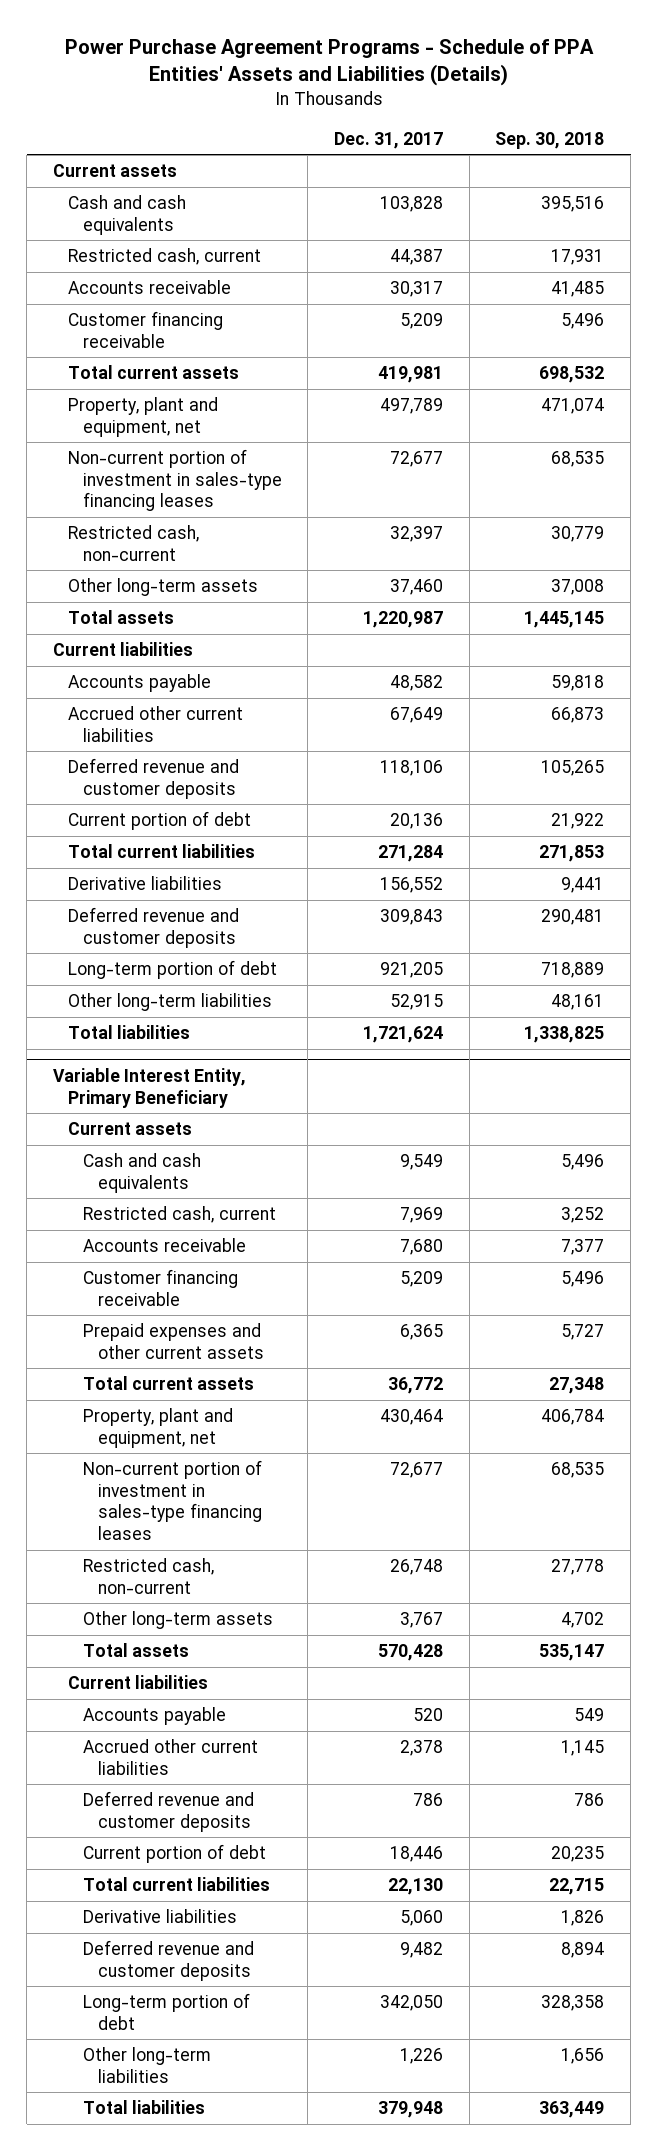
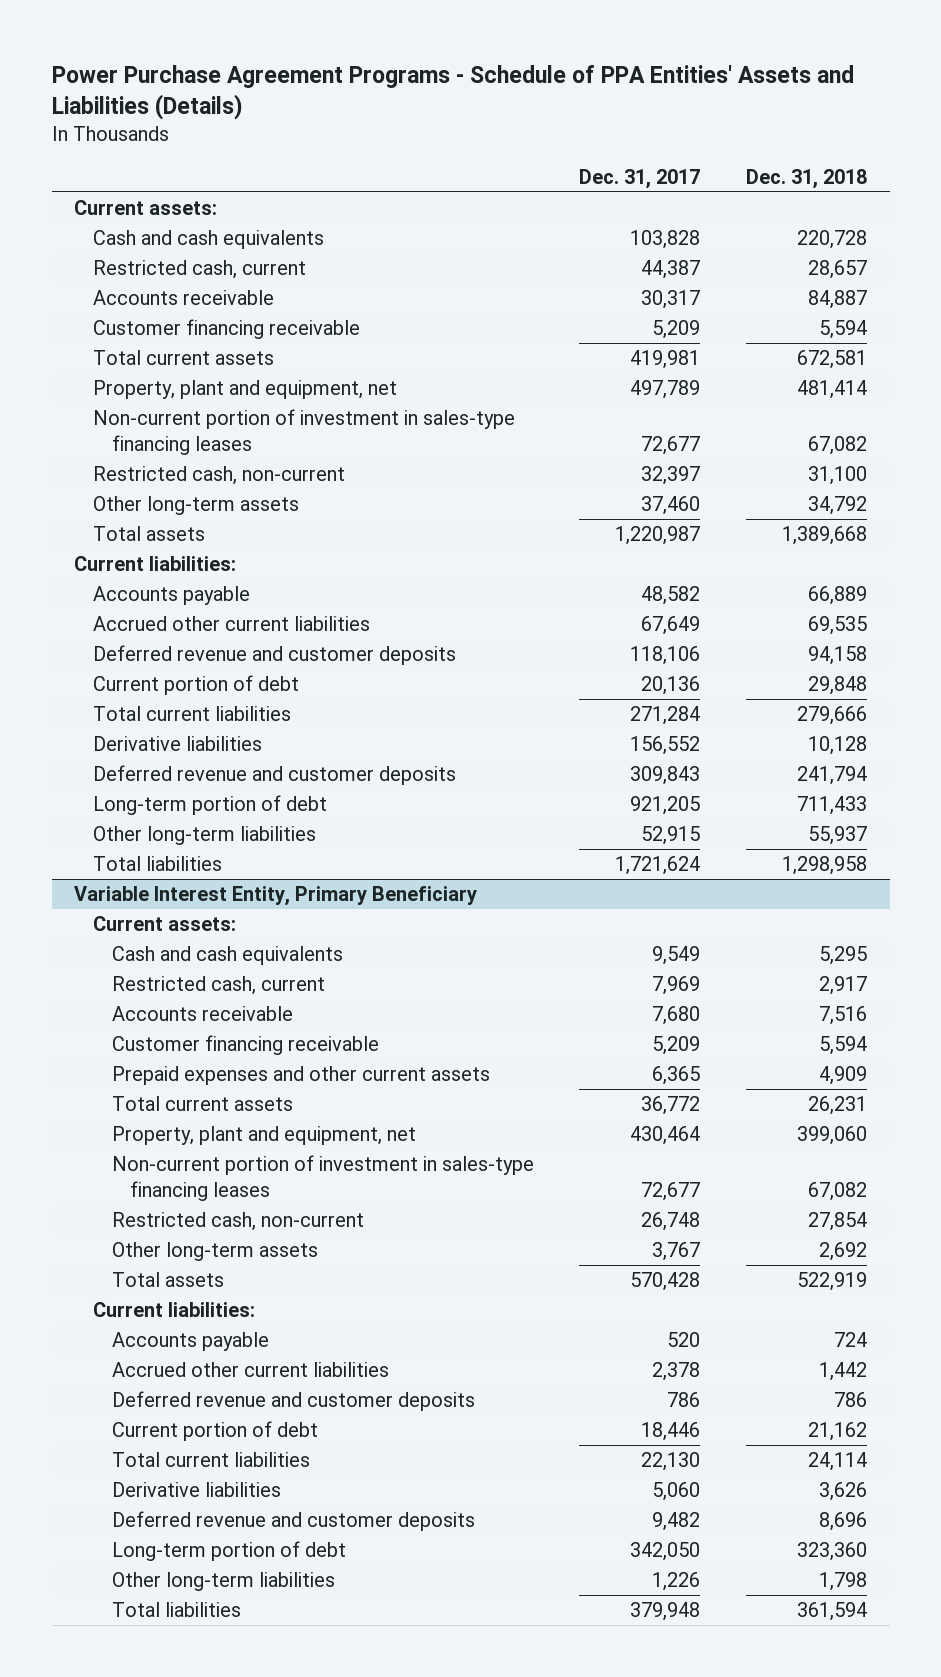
[495,131,605,149] Sep. 30, 2018 -> none
none -> [745,168,867,189] Dec. 31, 2018
[53,163,178,177] Current assets -> [74,200,218,216] Current assets:
[53,641,194,656] Current liabilities -> [74,556,237,572] Current liabilities:
[67,1121,192,1135] Current assets -> [92,916,236,932] Current assets:
[67,1674,208,1689] Current liabilities -> [92,1302,255,1318] Current liabilities:

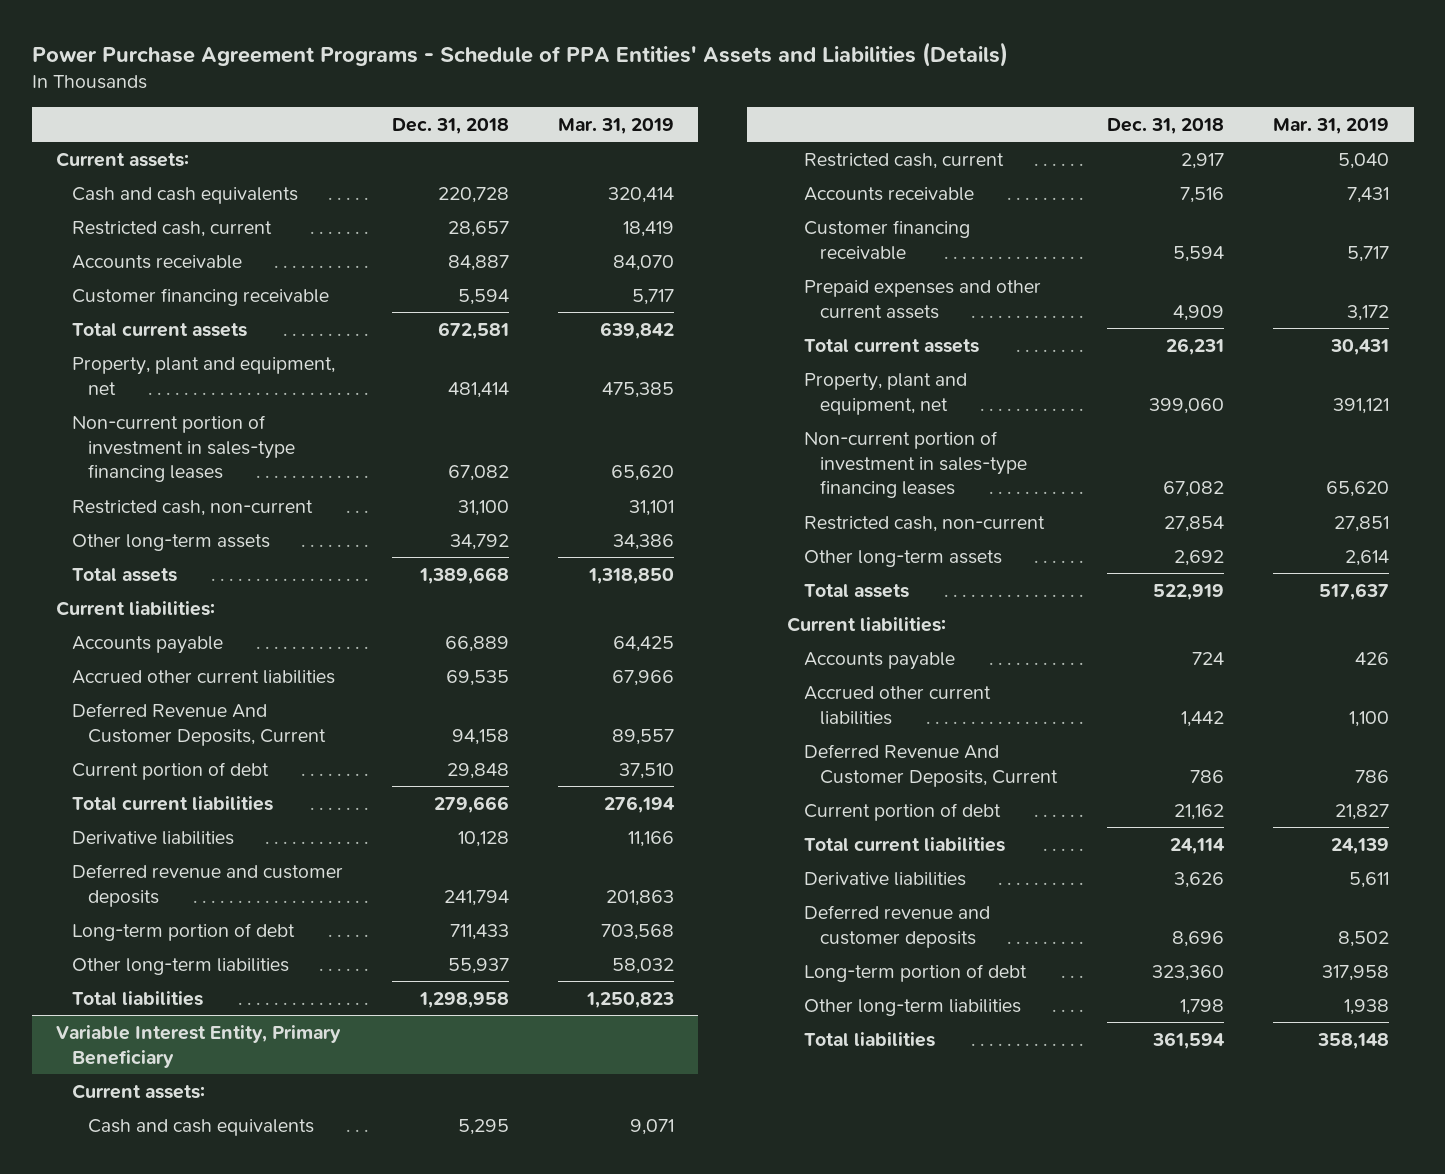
[579,168,701,189] Dec. 31, 2017 -> none
none -> [558,117,675,134] Mar. 31, 2019
[92,645,456,666] Deferred revenue and customer deposits -> [72,702,327,746] Deferred Revenue And Customer Deposits, Current
[111,1391,475,1412] Deferred revenue and customer deposits -> [803,743,1058,787] Deferred Revenue And Customer Deposits, Current

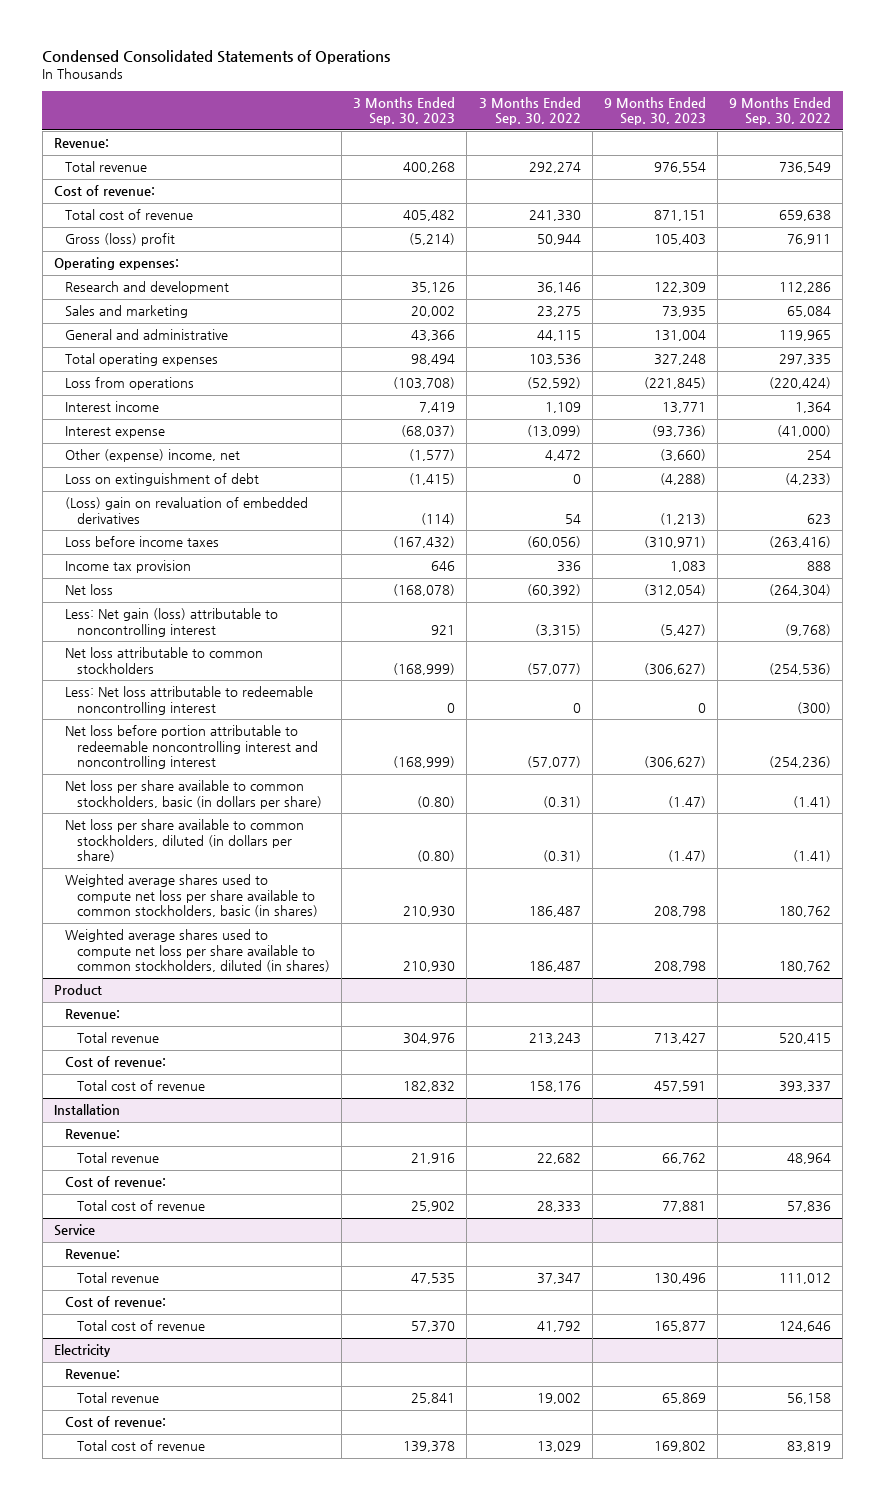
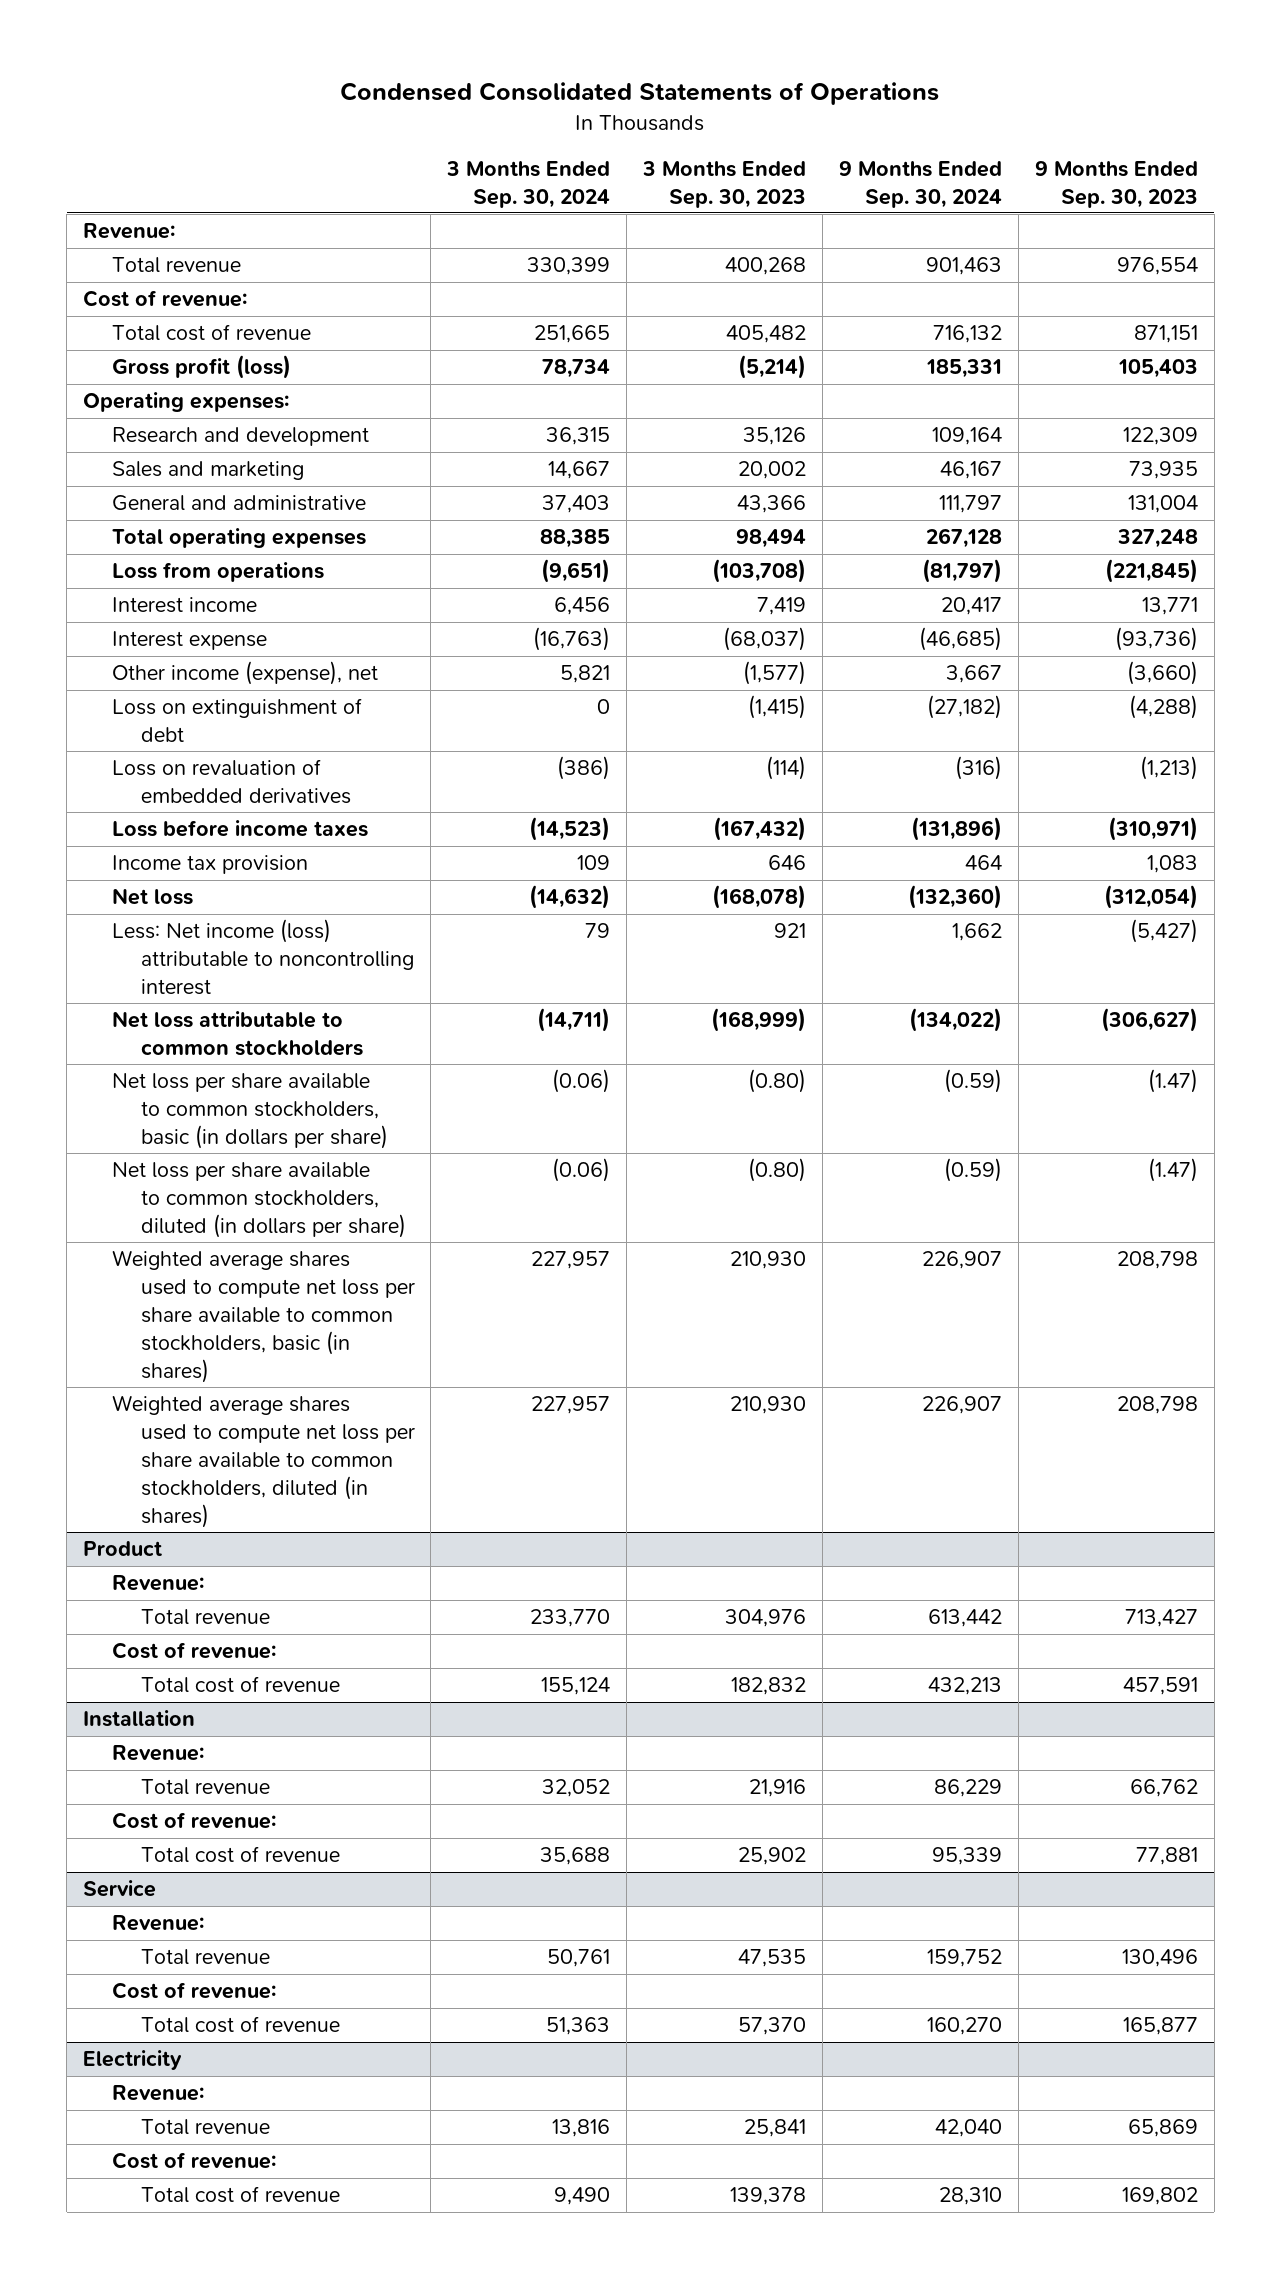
[478,96,581,126] 3 Months Ended Sep. 30, 2022 -> none
[729,96,832,126] 9 Months Ended Sep. 30, 2022 -> none
none -> [446,160,611,208] 3 Months Ended Sep. 30, 2024
none -> [838,160,1002,208] 9 Months Ended Sep. 30, 2024
[65,233,176,247] Gross (loss) profit -> [111,355,291,380] Gross profit (loss)
[65,449,241,463] Other (expense) income, net -> [111,661,378,686] Other income (expense), net
[65,497,309,524] (Loss) gain on revaluation of embedded derivatives -> [111,759,351,805] Loss on revaluation of embedded derivatives
[65,608,279,637] Less: Net gain (loss) attributable to noncontrolling interest -> [111,919,414,995] Less: Net income (loss) attributable to noncontrolling interest
[65,686,314,715] Less: Net loss attributable to redeemable noncontrolling interest -> none
[65,725,318,769] Net loss before portion attributable to redeemable noncontrolling interest and noncontrolling interest -> none

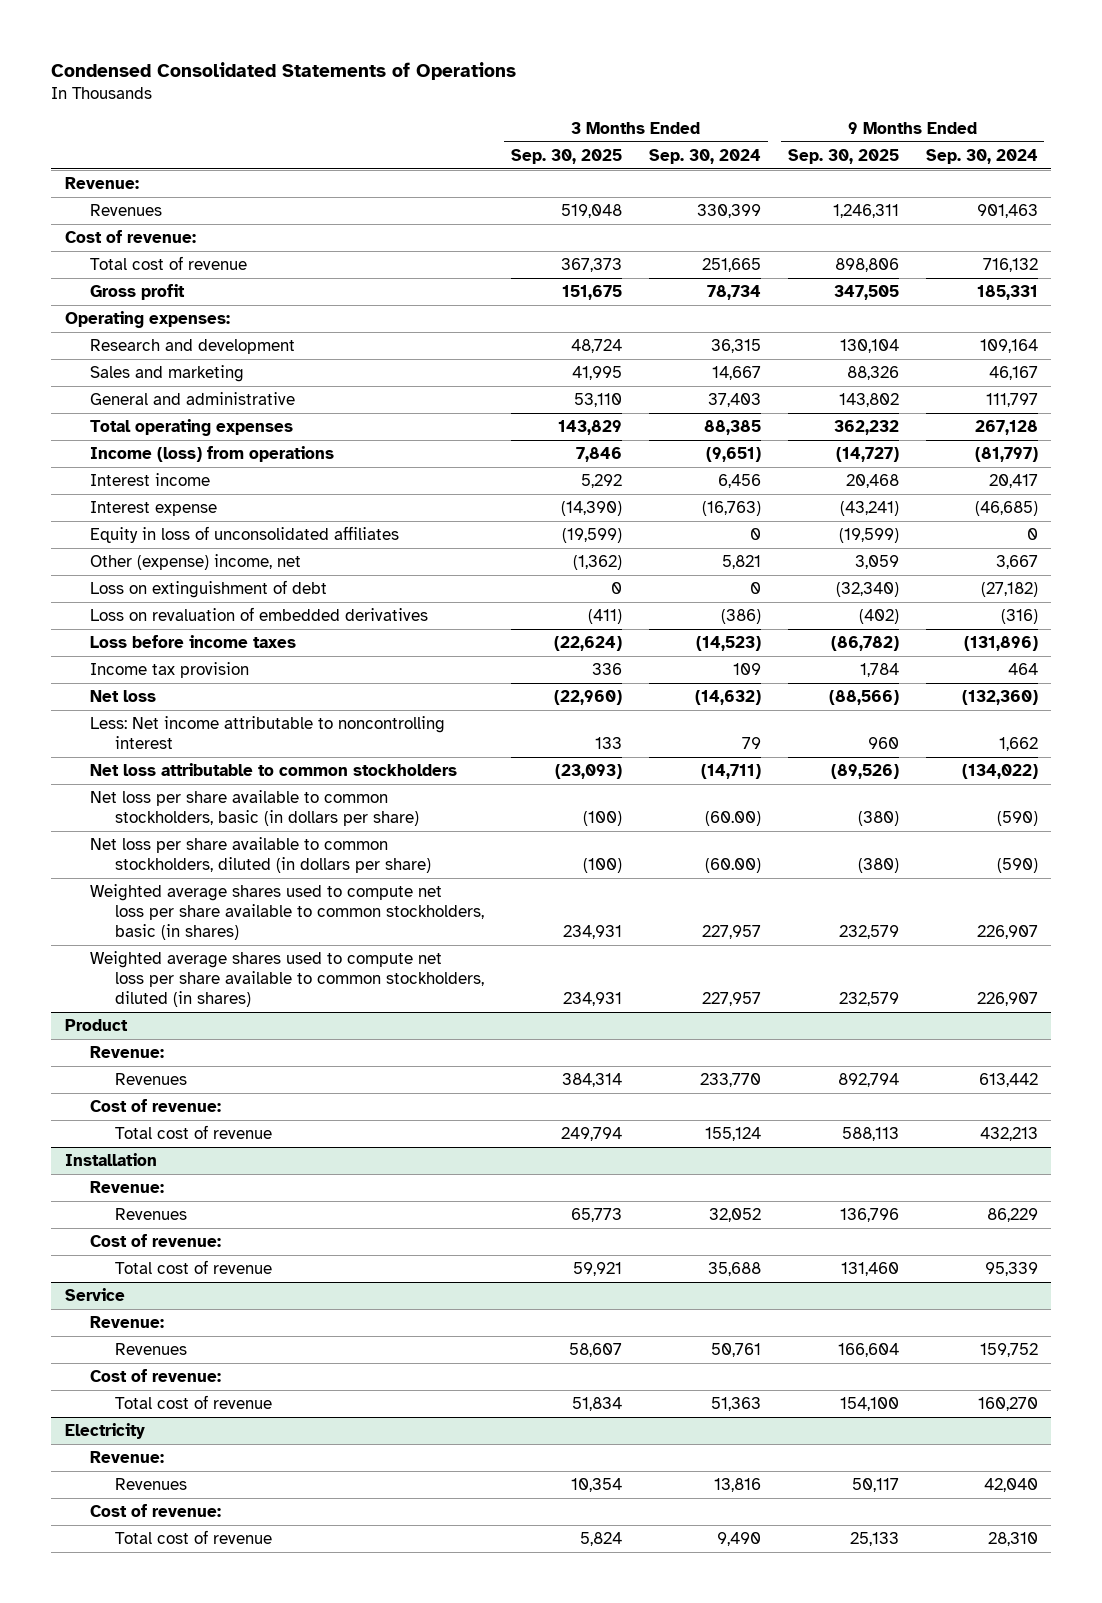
[642,160,807,208] 3 Months Ended Sep. 30, 2023 -> none
[1034,160,1198,208] 9 Months Ended Sep. 30, 2023 -> none
none -> [511,148,623,164] Sep. 30, 2025
none -> [787,148,899,164] Sep. 30, 2025
[111,257,241,274] Total revenue -> [89,204,162,217] Revenues
[111,355,291,380] Gross profit (loss) -> [89,284,185,301] Gross profit
[111,562,324,583] Loss from operations -> [89,446,334,463] Income (loss) from operations
none -> [89,526,399,544] Equity in loss of unconsolidated affiliates
[111,661,378,686] Other income (expense), net -> [89,554,301,571] Other (expense) income, net
[111,919,414,995] Less: Net income (loss) attributable to noncontrolling interest -> [89,716,445,750] Less: Net income attributable to noncontrolling interest
[552,1069,611,1094] (0.06) -> [704,811,761,827] (60.00)
[943,1069,1002,1094] (0.59) -> [996,811,1038,827] (590)
[552,1158,611,1183] (0.06) -> [704,858,761,874] (60.00)
[943,1158,1002,1183] (0.59) -> [996,858,1038,874] (590)
[140,1609,270,1626] Total revenue -> [115,1073,188,1086] Revenues
[140,1779,270,1796] Total revenue -> [115,1208,188,1221] Revenues
[140,1949,270,1966] Total revenue -> [115,1343,188,1356] Revenues
[140,2119,270,2136] Total revenue -> [115,1478,188,1491] Revenues

